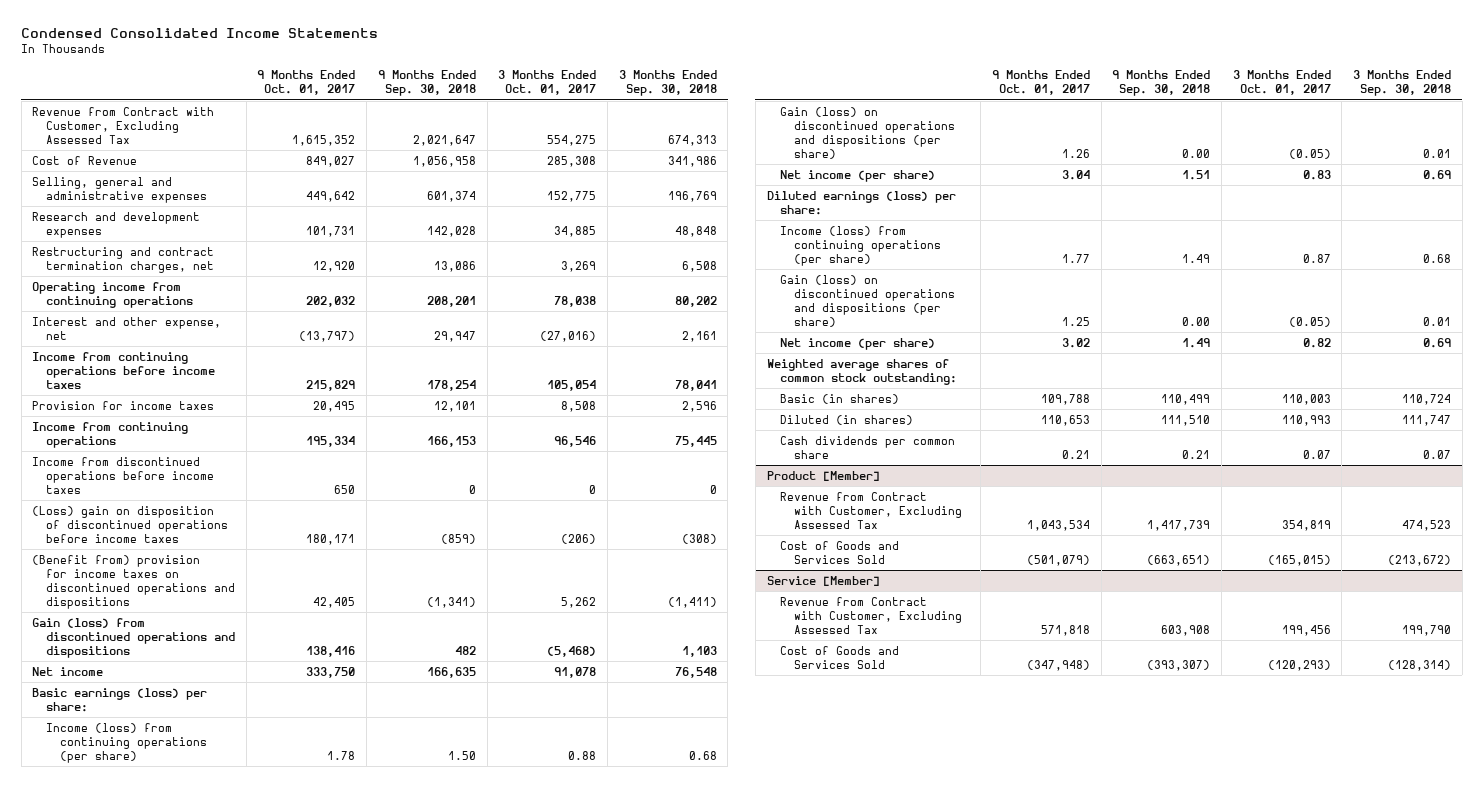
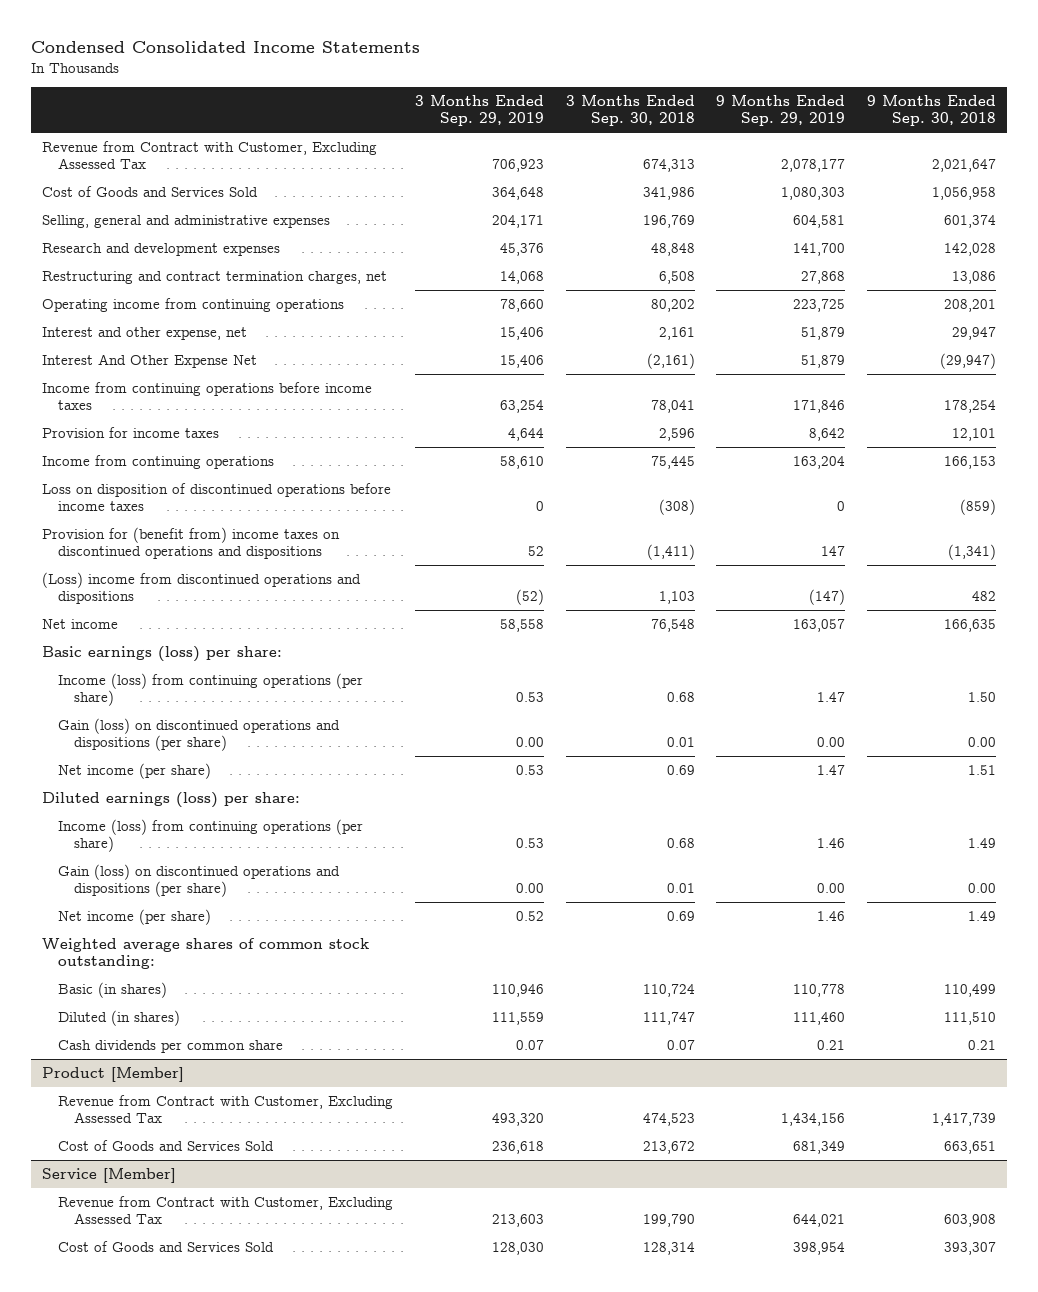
[257,70,356,96] 9 Months Ended Oct. 01, 2017 -> none
[498,70,597,96] 3 Months Ended Oct. 01, 2017 -> none
none -> [414,94,544,127] 3 Months Ended Sep. 29, 2019
none -> [716,94,846,127] 9 Months Ended Sep. 29, 2019
[32,155,138,165] Cost of Revenue -> [42,185,259,197] Cost of Goods and Services Sold
none -> [42,353,258,368] Interest And Other Expense Net
[32,456,215,494] Income from discontinued operations before income taxes -> none
[32,505,229,543] (Loss) gain on disposition of discontinued operations before income taxes -> [42,482,392,512] Loss on disposition of discontinued operations before income taxes
[32,554,236,609] (Benefit from) provision for income taxes on discontinued operations and dispositions -> [42,526,341,560] Provision for (benefit from) income taxes on discontinued operations and dispositions
[32,617,236,658] Gain (loss) from discontinued operations and dispositions -> [42,571,362,605] (Loss) income from discontinued operations and dispositions
[1147,554,1211,566] (663,651) -> [943,1140,996,1154] 663,651
[1387,554,1451,566] (213,672) -> [642,1140,695,1154] 213,672
[1147,659,1211,671] (393,307) -> [943,1241,996,1255] 393,307
[1387,659,1451,671] (128,314) -> [642,1241,695,1255] 128,314

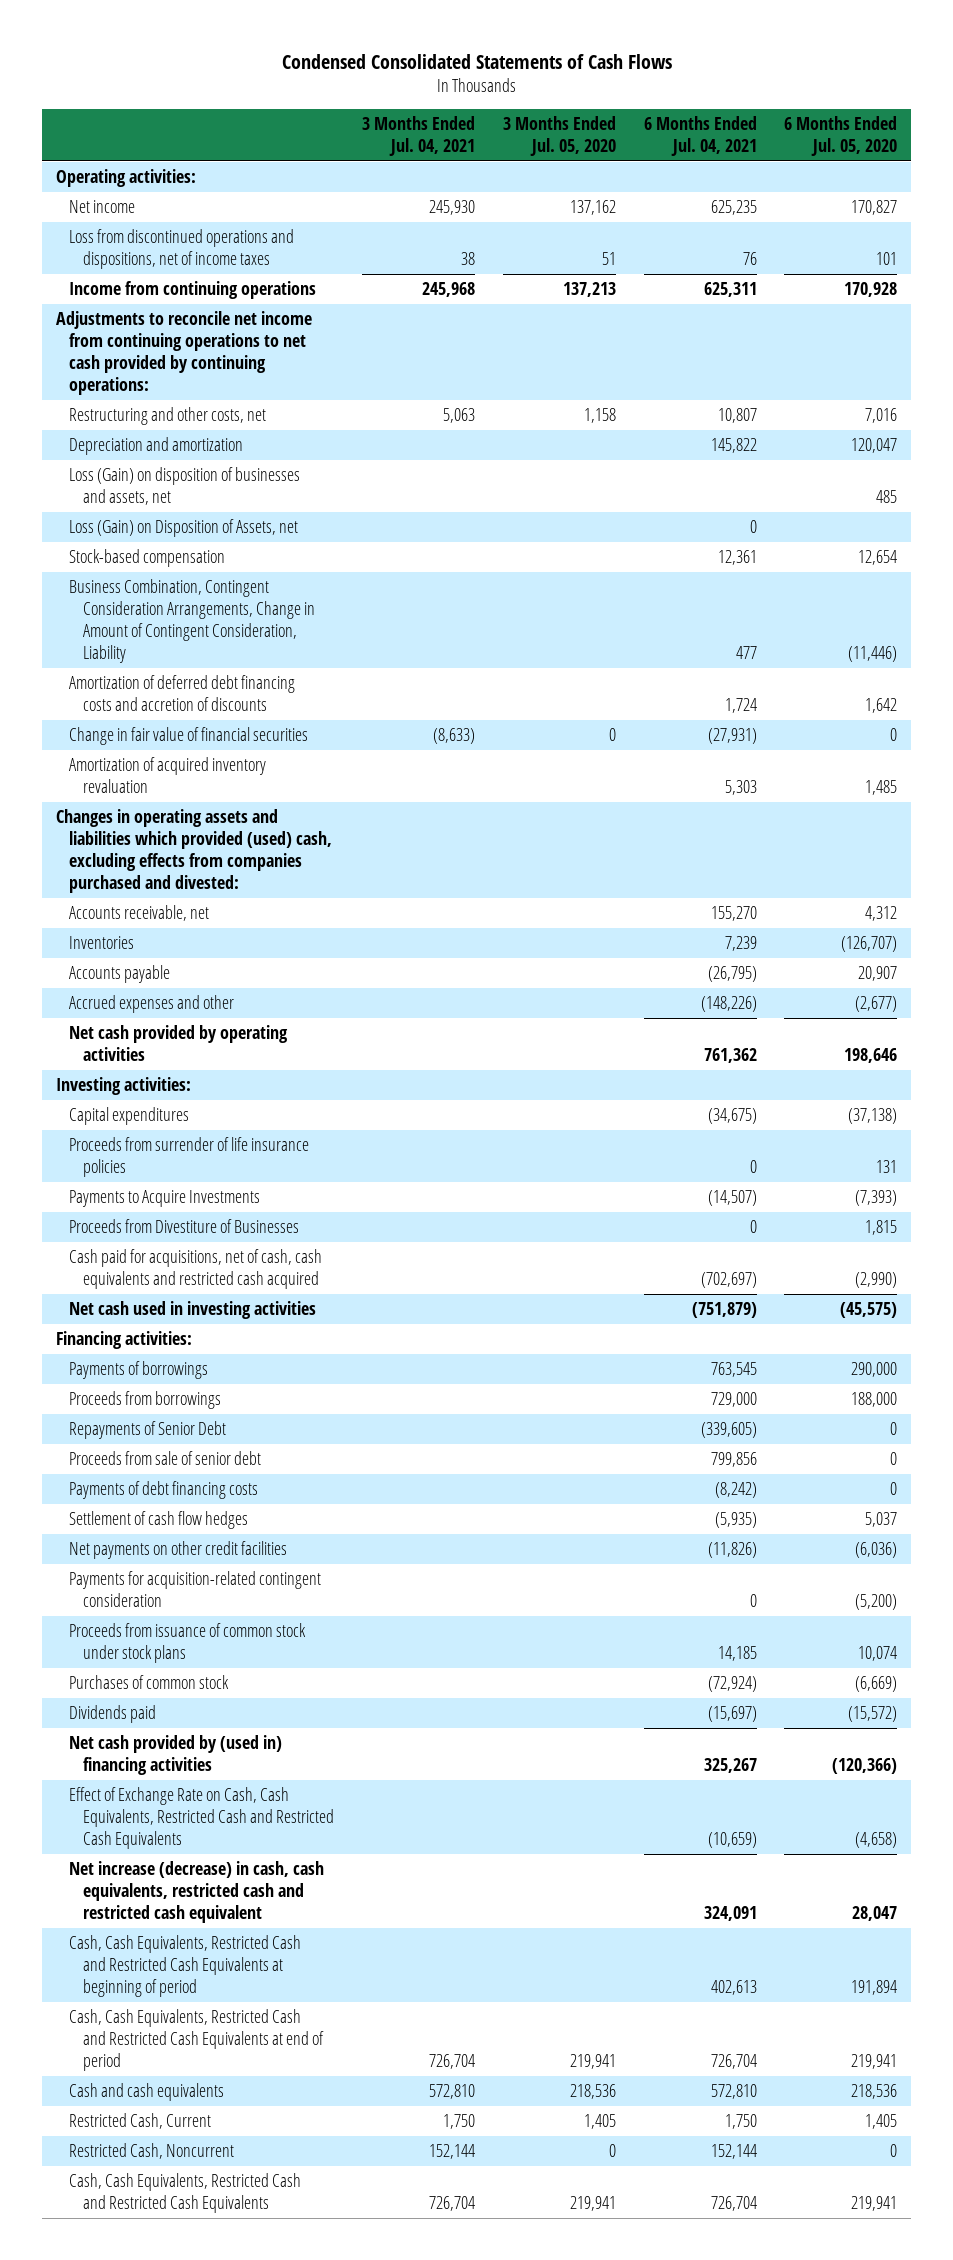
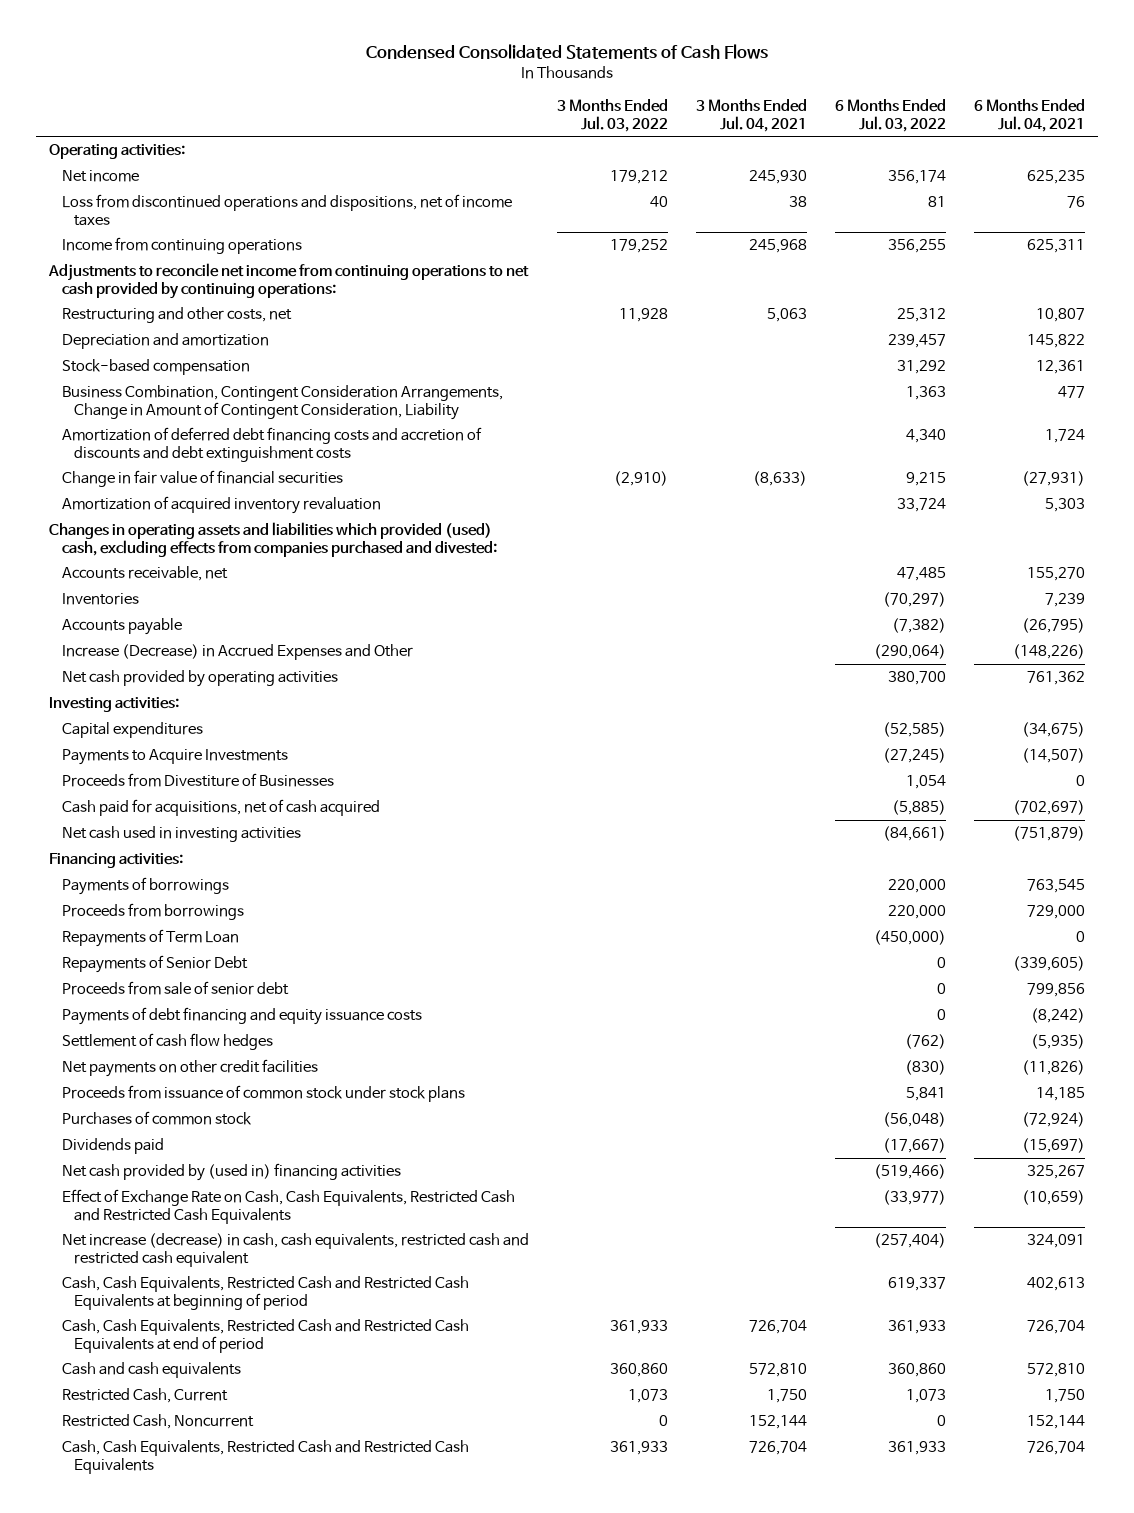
[502,116,616,157] 3 Months Ended Jul. 05, 2020 -> none
[784,116,898,157] 6 Months Ended Jul. 05, 2020 -> none
none -> [556,99,668,132] 3 Months Ended Jul. 03, 2022
none -> [834,99,946,132] 6 Months Ended Jul. 03, 2022
[69,467,301,505] Loss (Gain) on disposition of businesses and assets, net -> none
[69,519,299,538] Loss (Gain) on Disposition of Assets, net -> none
[69,675,296,711] Amortization of deferred debt financing costs and accretion of discounts -> [61,427,482,462] Amortization of deferred debt financing costs and accretion of discounts and debt extinguishment costs
[69,995,235,1014] Accrued expenses and other -> [61,644,413,661] Increase (Decrease) in Accrued Expenses and Other
[69,1137,310,1177] Proceeds from surrender of life insurance policies -> none
[69,1249,323,1289] Cash paid for acquisitions, net of cash, cash equivalents and restricted cash acquired -> [61,799,380,817] Cash paid for acquisitions, net of cash acquired
none -> [61,929,239,948] Repayments of Term Loan
[69,1481,259,1500] Payments of debt financing costs -> [61,1007,422,1026] Payments of debt financing and equity issuance costs
[69,1571,322,1607] Payments for acquisition-related contingent consideration -> none

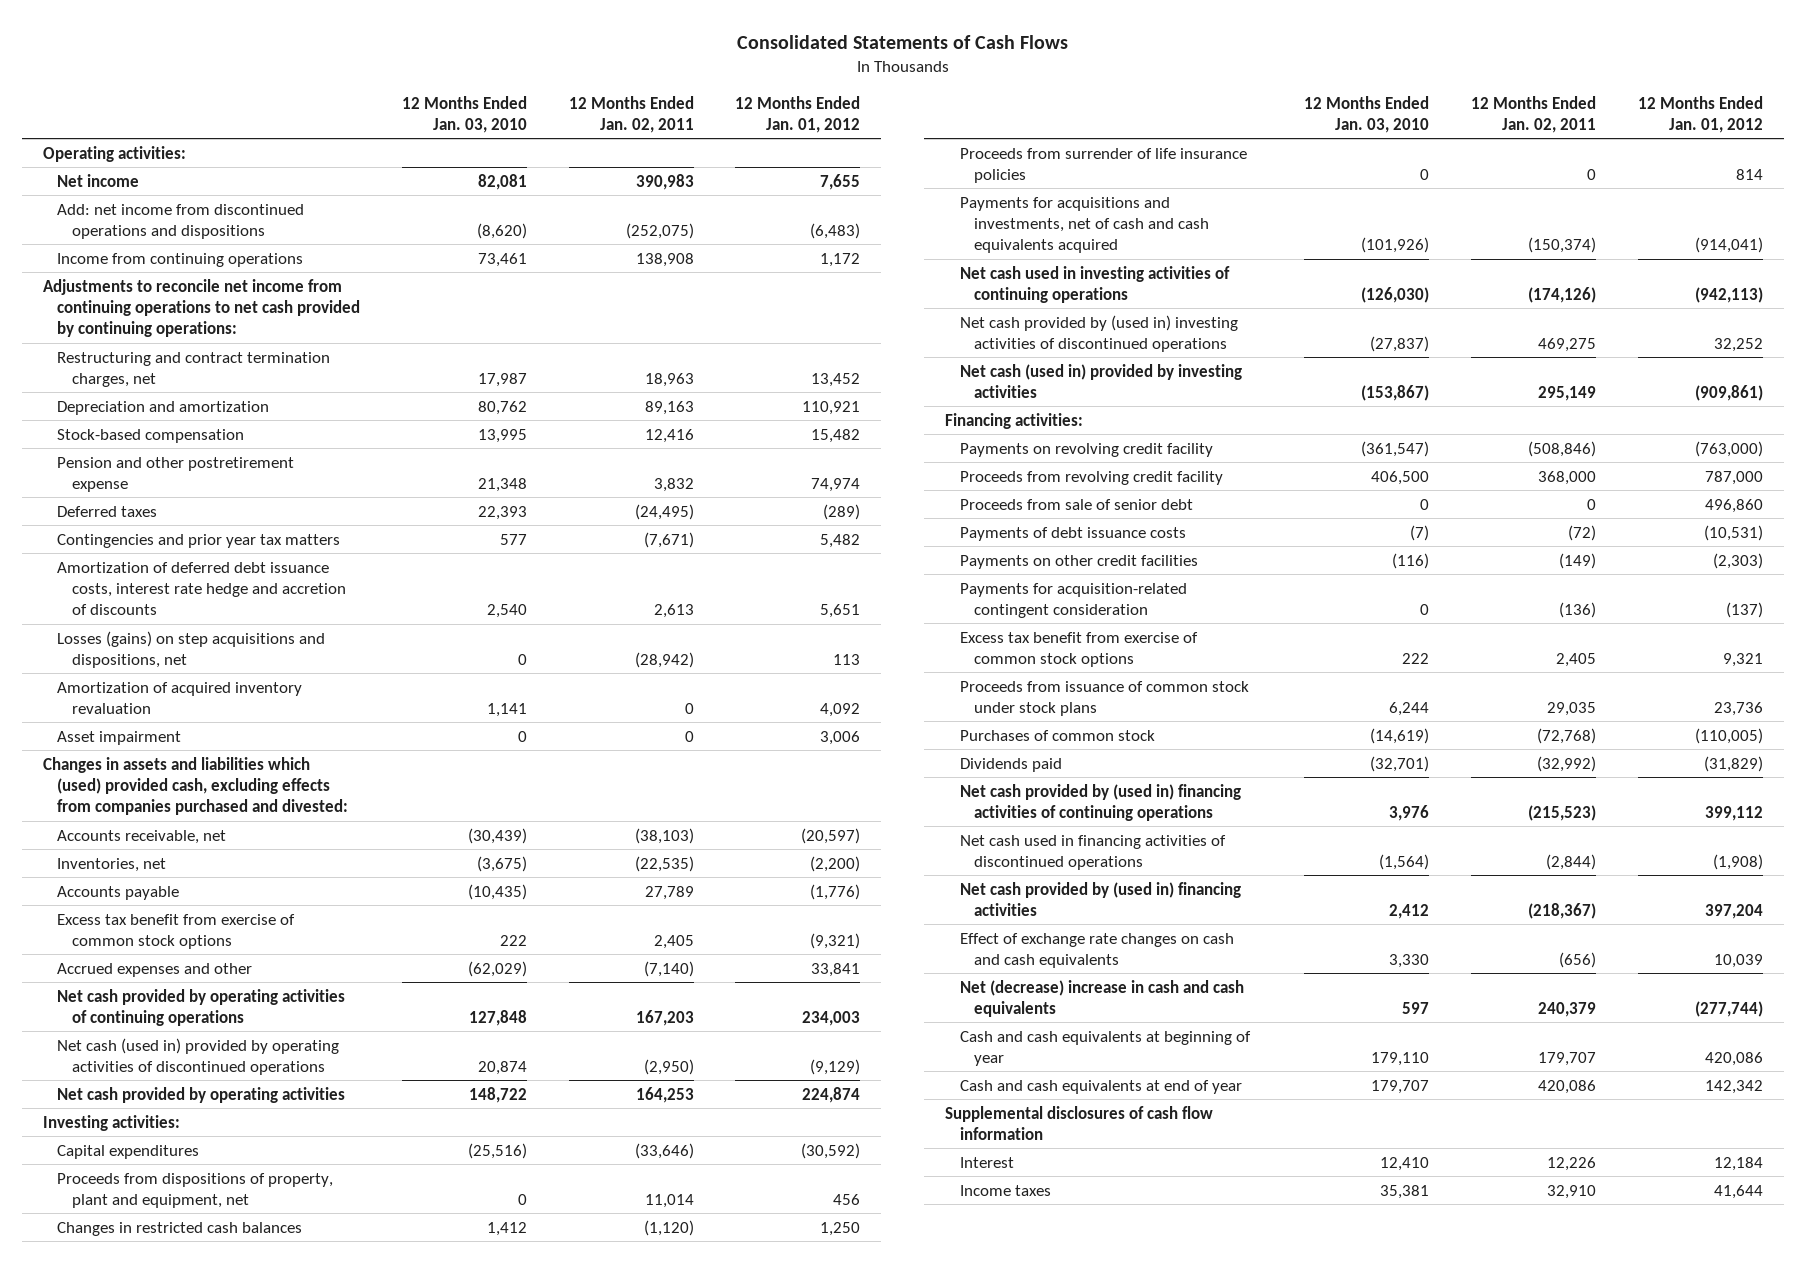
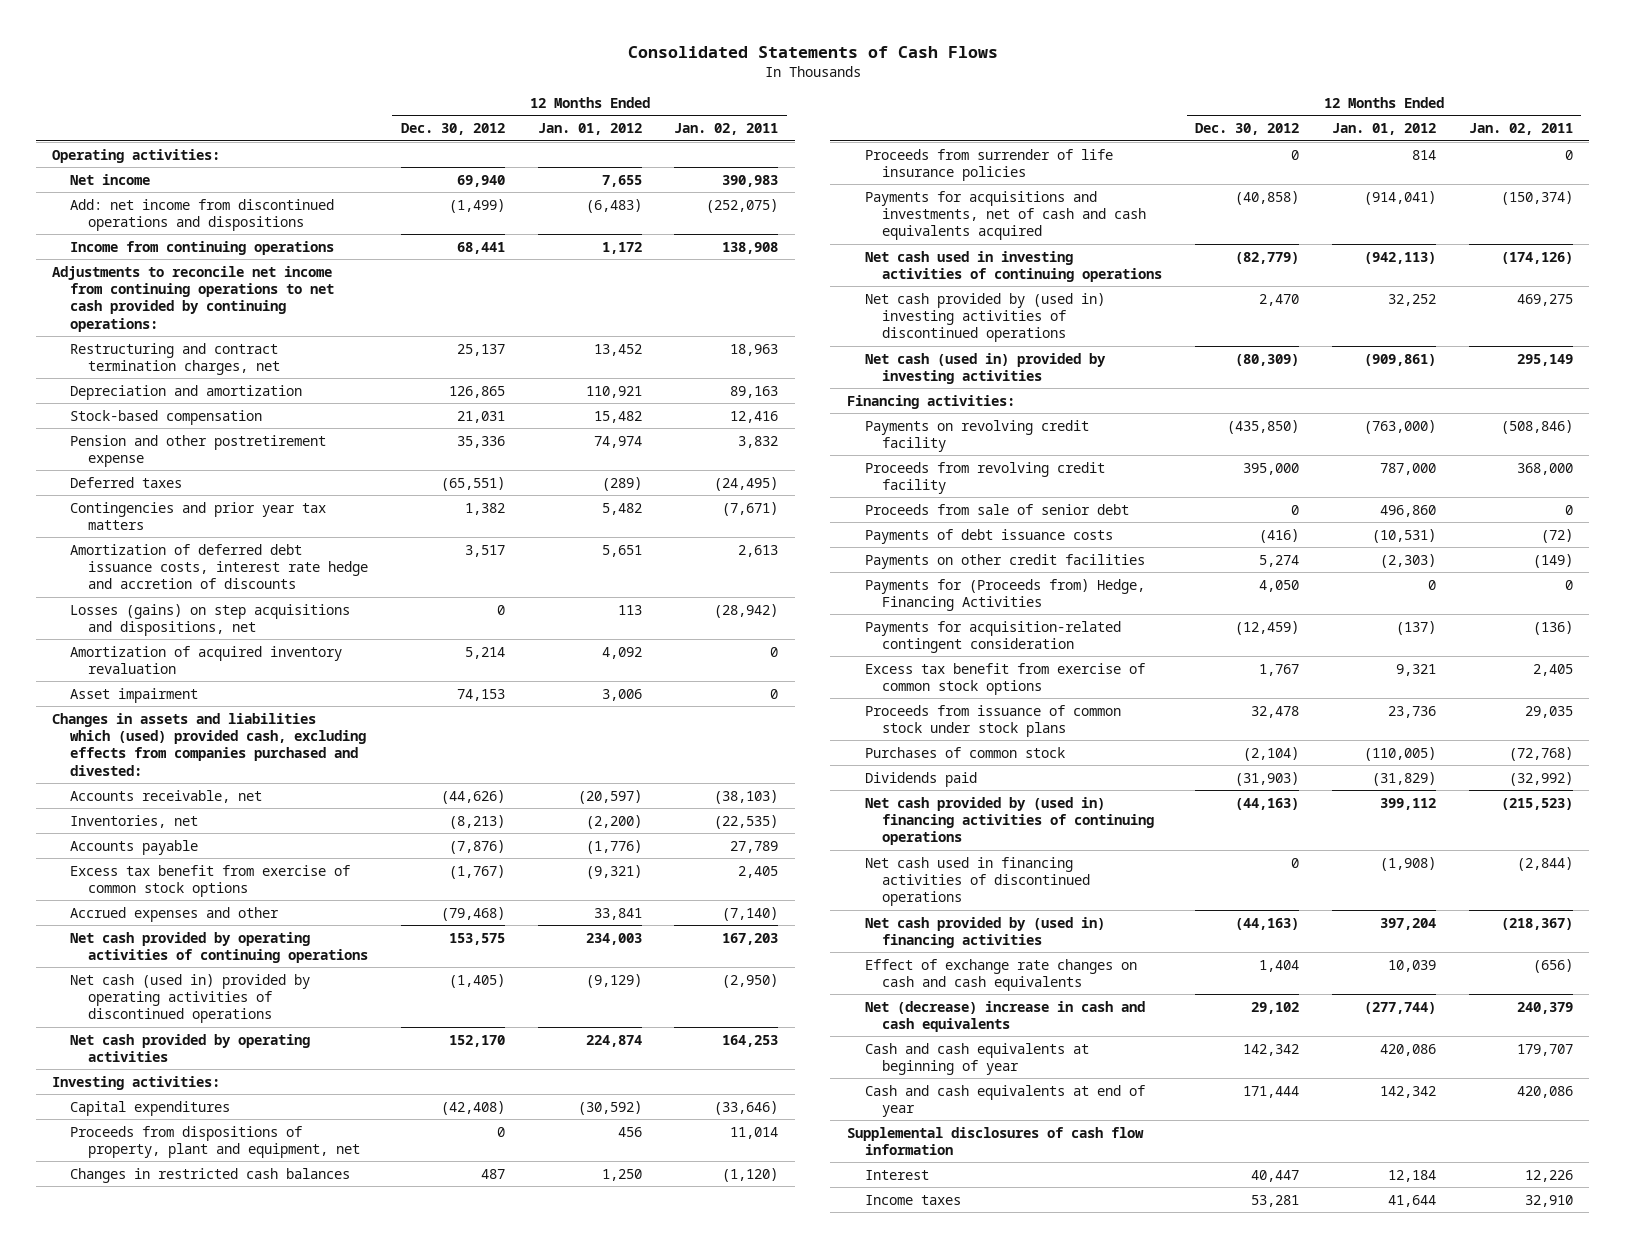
[401,95,527,133] 12 Months Ended Jan. 03, 2010 -> none
none -> [400,123,505,136] Dec. 30, 2012
none -> [864,578,1145,611] Payments for (Proceeds from) Hedge, Financing Activities

